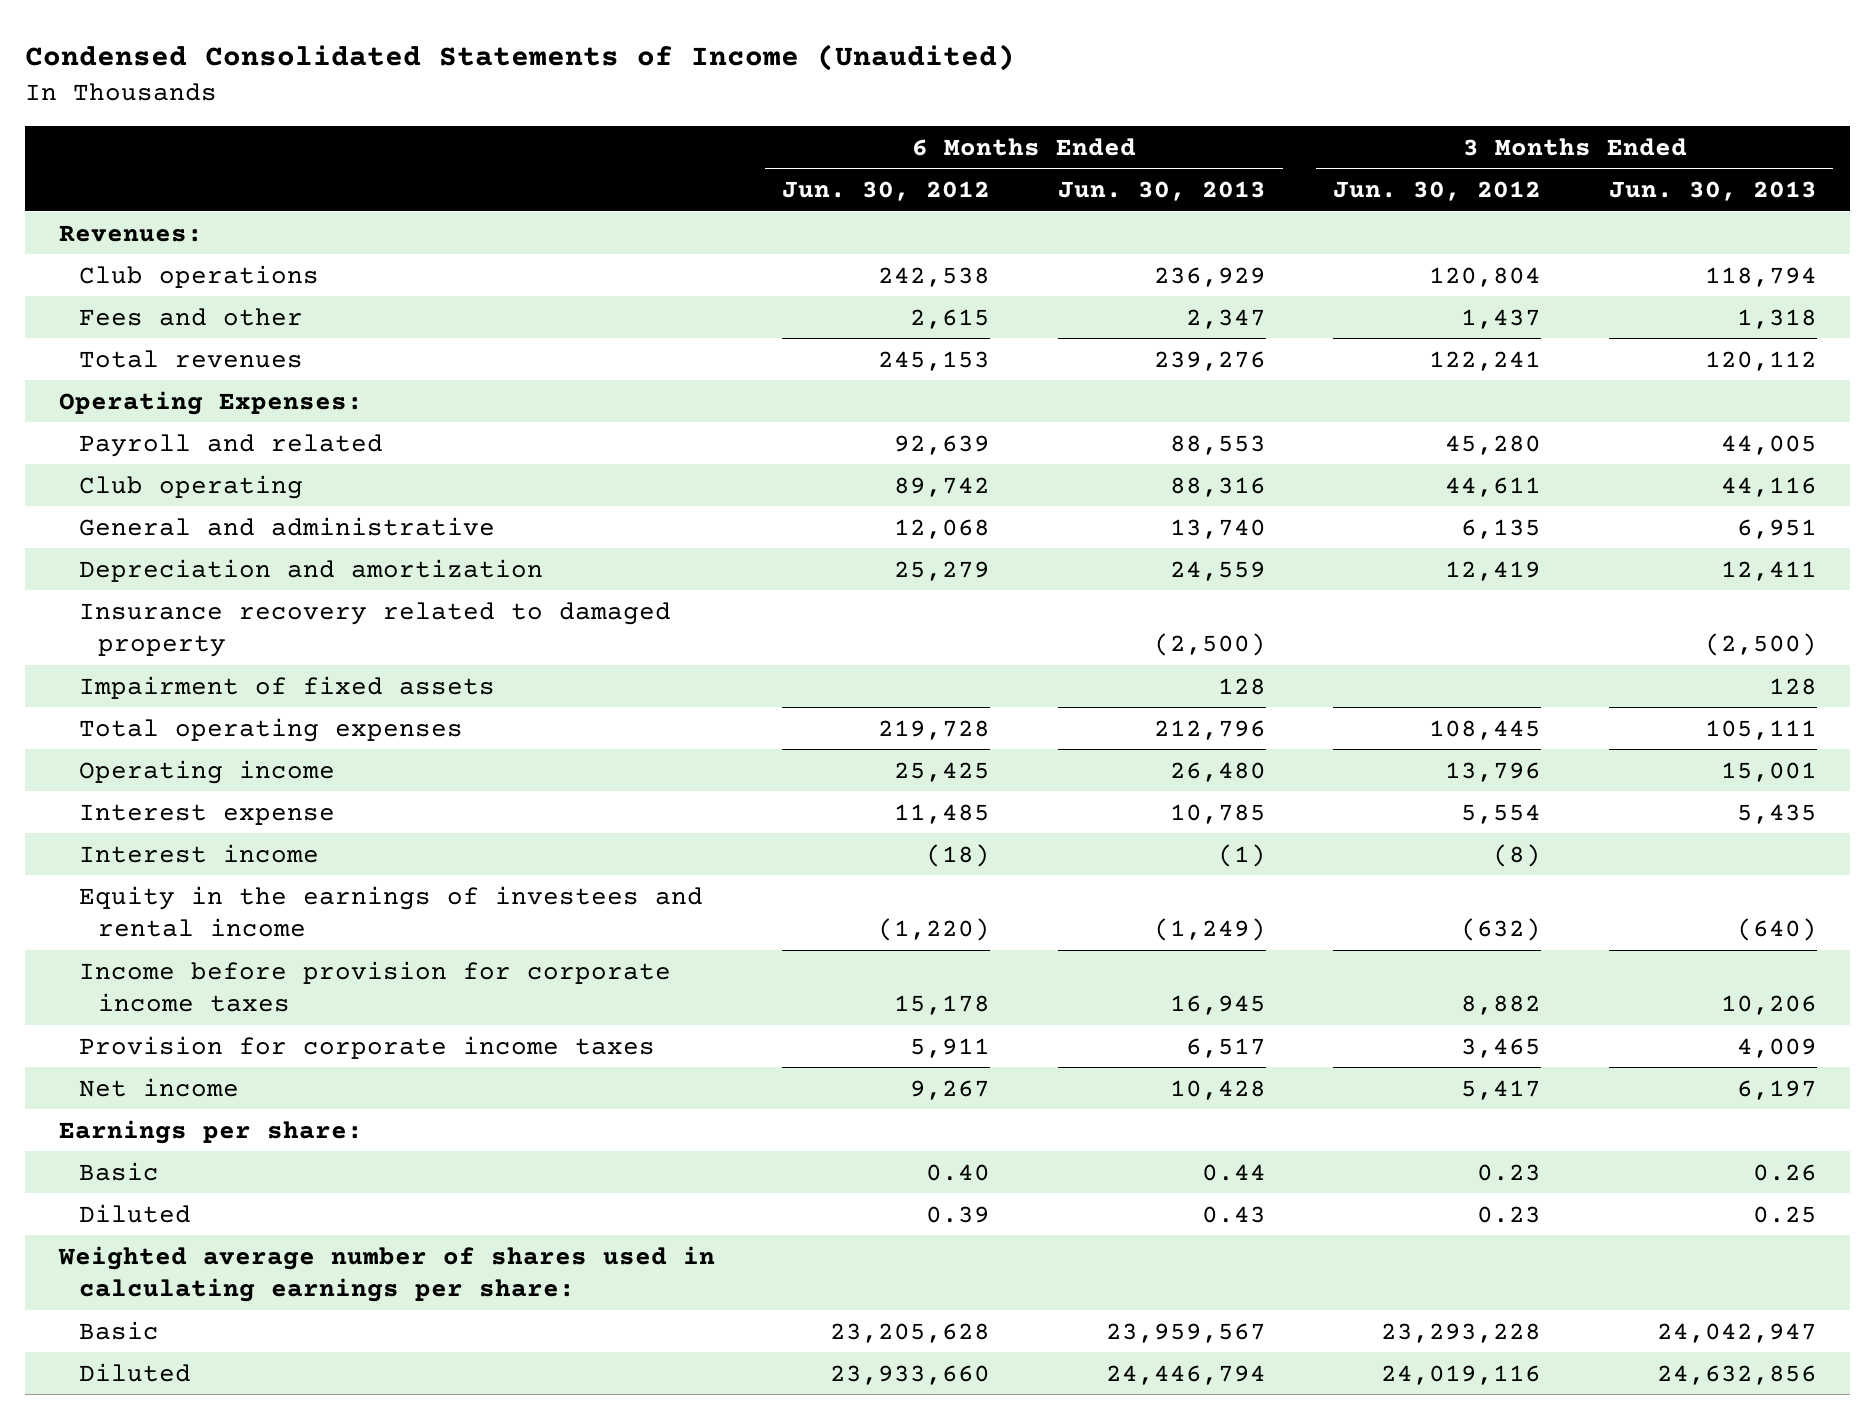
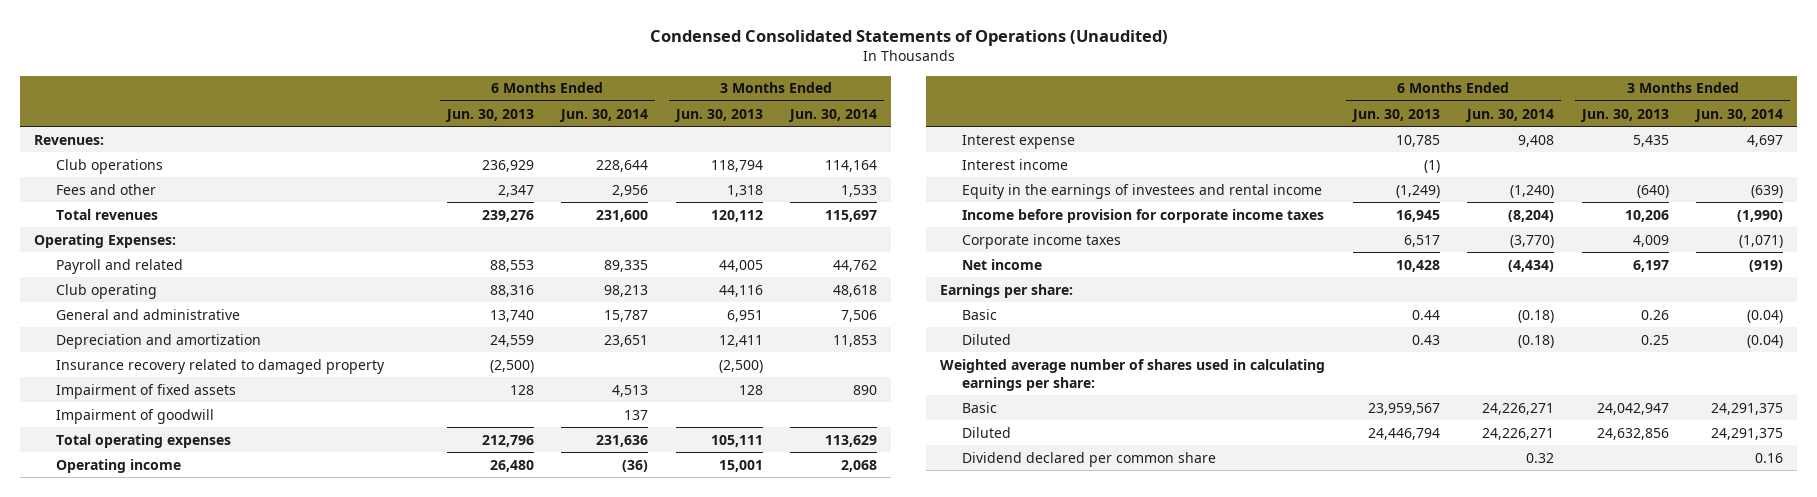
[25,44,1016,72] Condensed Consolidated Statements of Income (Unaudited) -> [649,30,1168,47] Condensed Consolidated Statements of Operations (Unaudited)
[782,181,991,202] Jun. 30, 2012 -> none
[1333,181,1542,202] Jun. 30, 2012 -> none
none -> [559,108,649,122] Jun. 30, 2014
none -> [788,108,878,122] Jun. 30, 2014
none -> [55,408,214,424] Impairment of goodwill
[78,1035,655,1059] Provision for corporate income taxes -> [962,233,1122,249] Corporate income taxes
none -> [962,451,1217,467] Dividend declared per common share

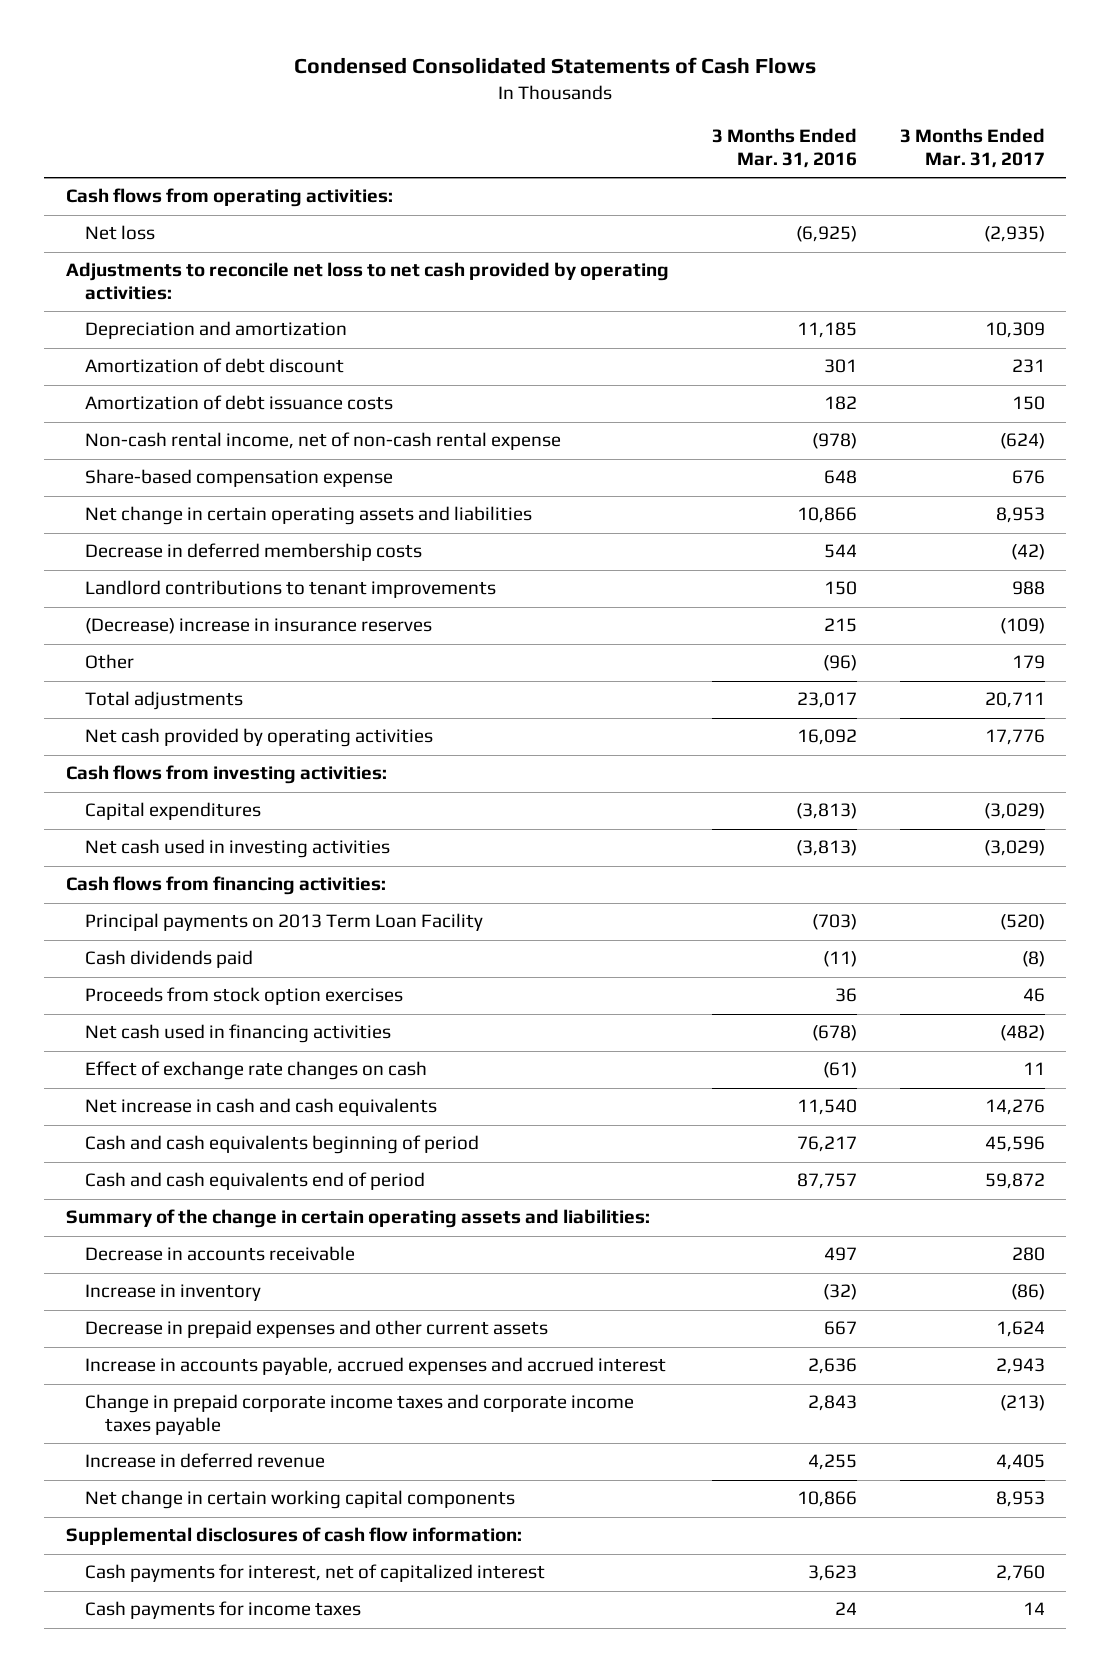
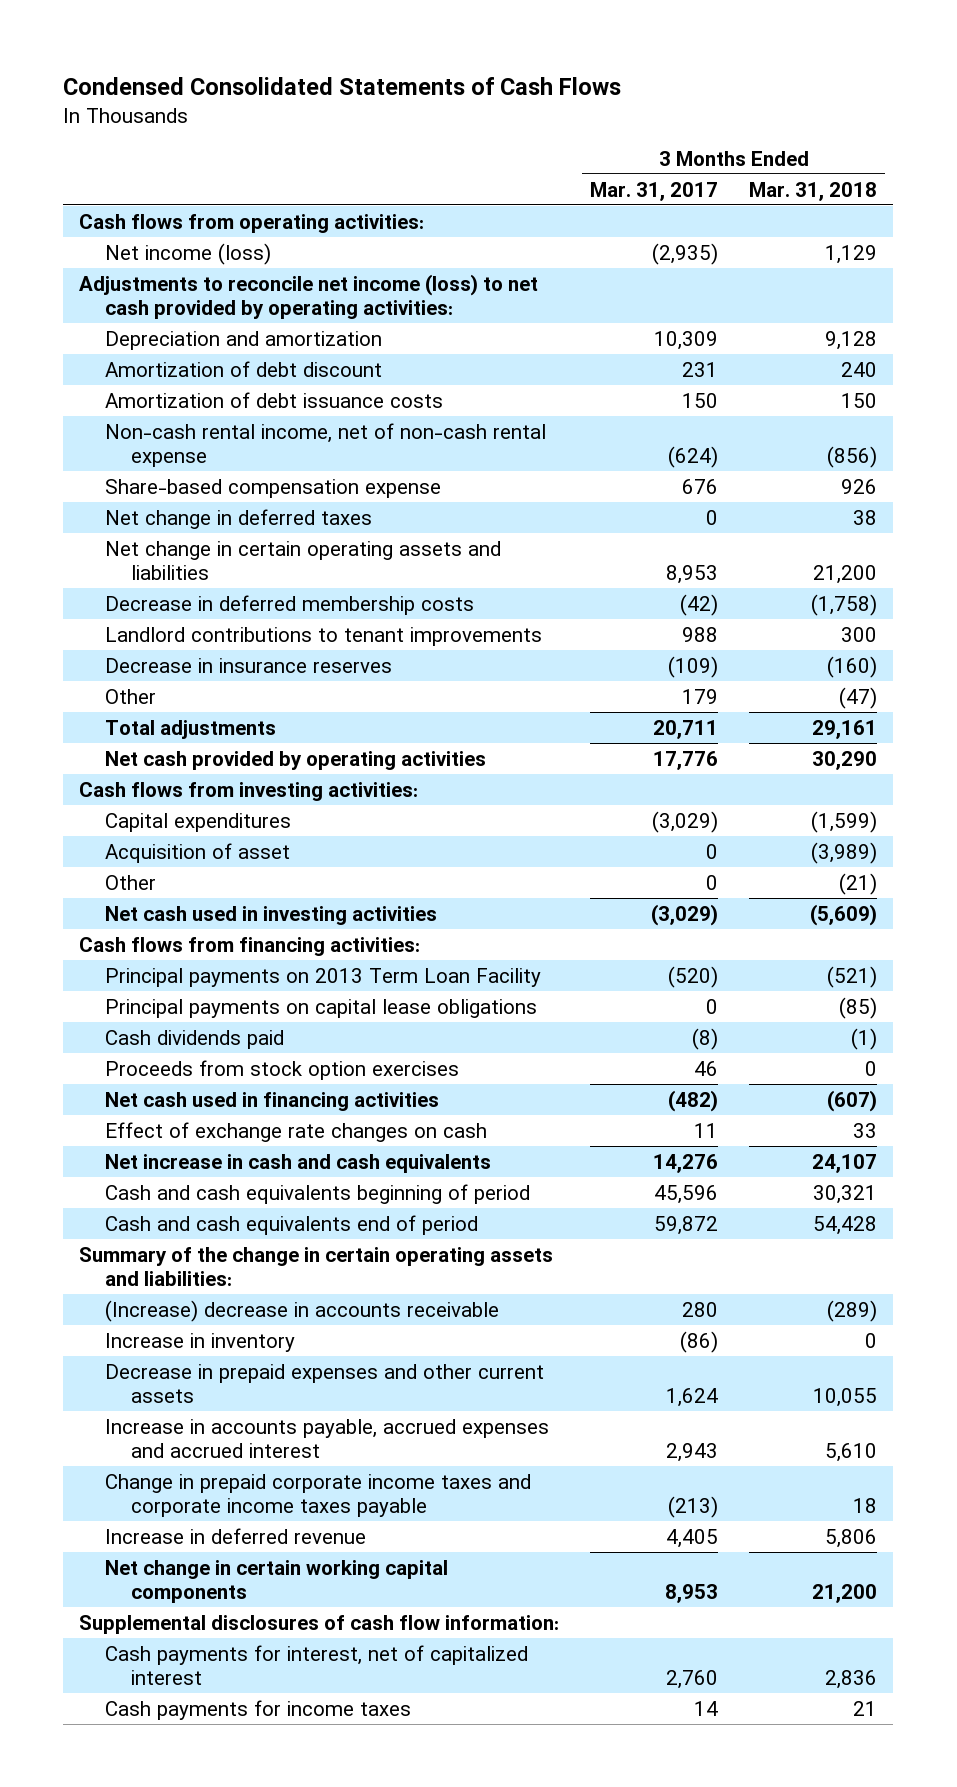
[711,128,857,168] 3 Months Ended Mar. 31, 2016 -> none
none -> [749,181,878,201] Mar. 31, 2018
[85,225,156,241] Net loss -> [104,242,271,265] Net income (loss)
[65,262,669,301] Adjustments to reconcile net loss to net cash provided by operating activities: -> [79,273,539,320] Adjustments to reconcile net income (loss) to net cash provided by operating activities:
none -> [104,508,372,529] Net change in deferred taxes
[85,618,433,635] (Decrease) increase in insurance reserves -> [104,657,392,673] Decrease in insurance reserves
none -> [104,842,290,863] Acquisition of asset
none -> [104,874,156,890] Other
none -> [104,998,537,1018] Principal payments on capital lease obligations
[85,1246,356,1262] Decrease in accounts receivable -> [104,1299,499,1322] (Increase) decrease in accounts receivable

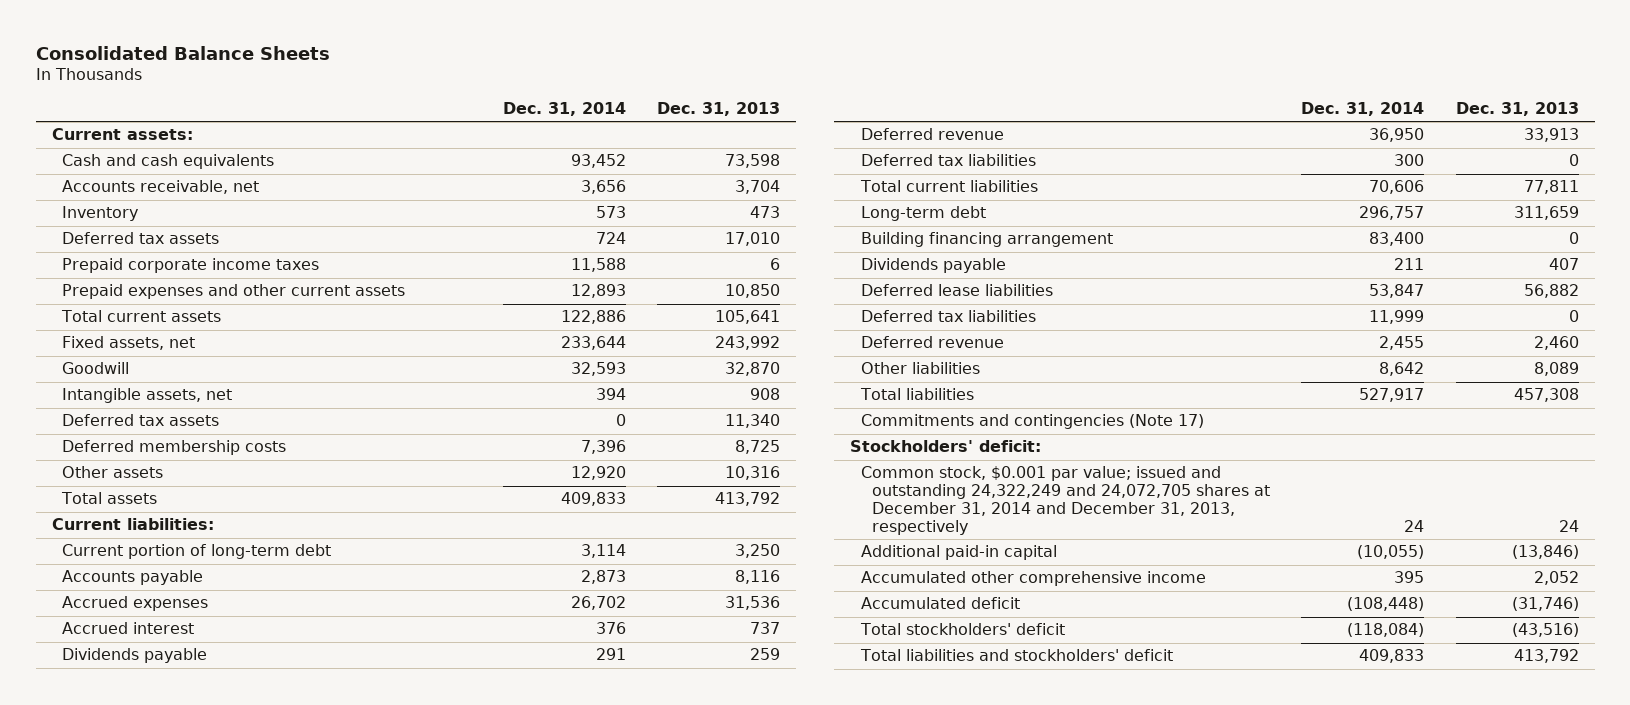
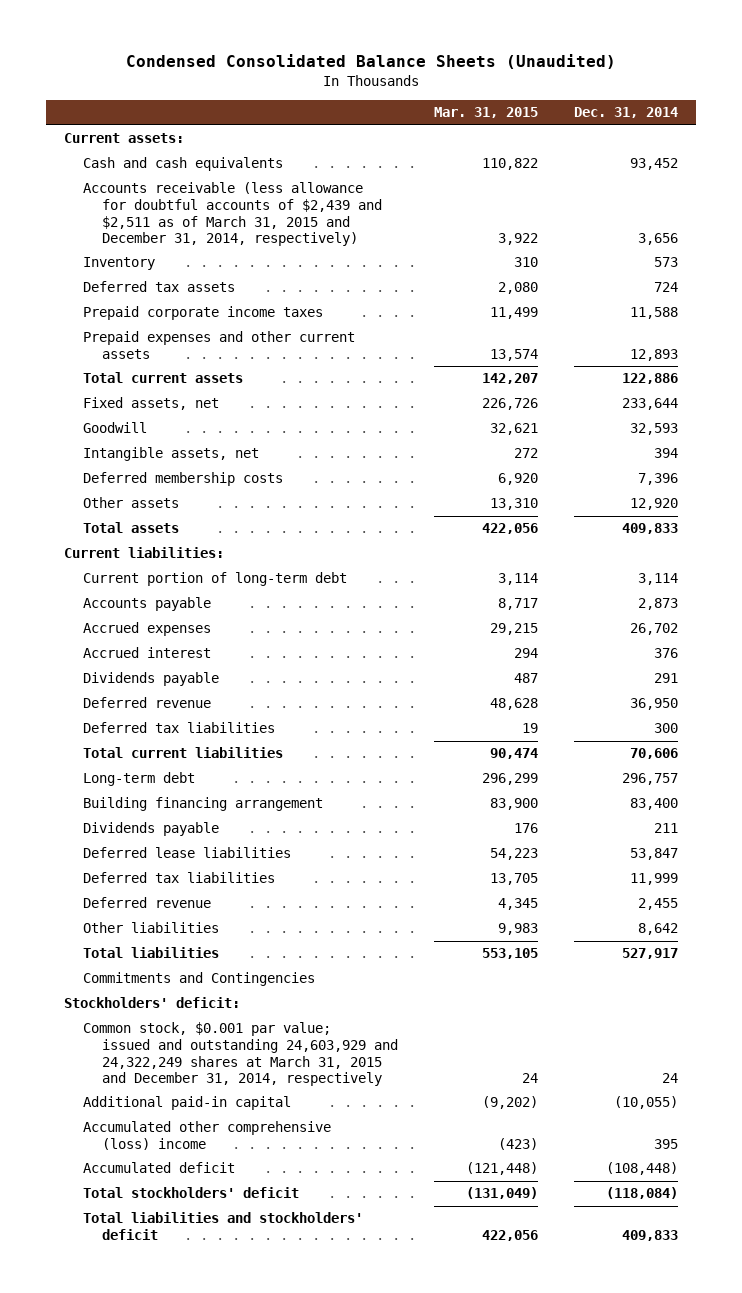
[35,45,330,60] Consolidated Balance Sheets -> [125,54,616,70] Condensed Consolidated Balance Sheets (Unaudited)
[657,101,781,116] Dec. 31, 2013 -> none
none -> [433,107,538,119] Mar. 31, 2015
[62,180,260,195] Accounts receivable, net -> [83,182,383,247] Accounts receivable (less allowance for doubtful accounts of $2,439 and $2,511 as of March 31, 2015 and December 31, 2014, respectively)
[62,414,220,427] Deferred tax assets -> none
[861,414,1205,430] Commitments and contingencies (Note 17) -> [83,972,316,987] Commitments and Contingencies
[861,466,1270,535] Common stock, $0.001 par value; issued and outstanding 24,322,249 and 24,072,705 shares at December 31, 2014 and December 31, 2013, respectively -> [83,1022,399,1087] Common stock, $0.001 par value; issued and outstanding 24,603,929 and 24,322,249 shares at March 31, 2015 and December 31, 2014, respectively
[861,571,1207,587] Accumulated other comprehensive income -> [83,1121,332,1150] Accumulated other comprehensive (loss) income

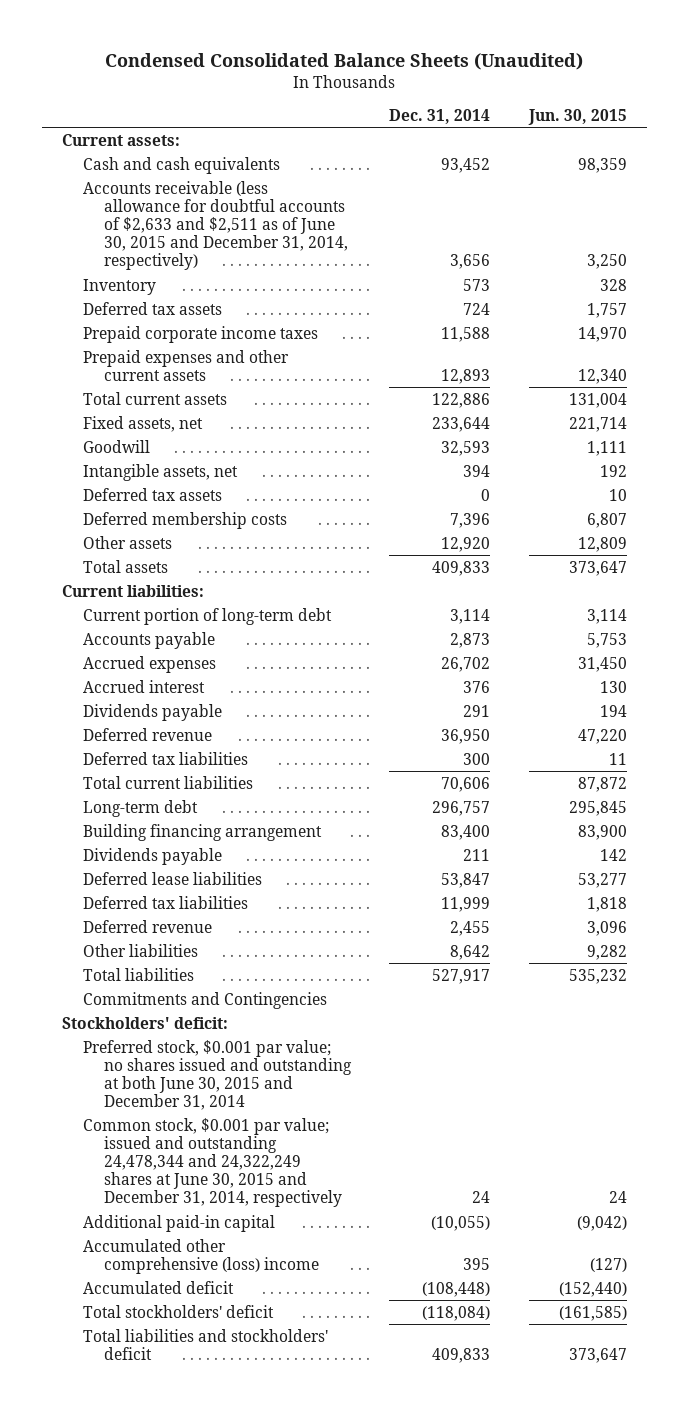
[433,107,538,119] Mar. 31, 2015 -> none
none -> [528,109,628,126] Jun. 30, 2015
[83,182,383,247] Accounts receivable (less allowance for doubtful accounts of $2,439 and $2,511 as of March 31, 2015 and December 31, 2014, respectively) -> [82,180,348,271] Accounts receivable (less allowance for doubtful accounts of $2,633 and $2,511 as of June 30, 2015 and December 31, 2014, respectively)
none -> [82,487,222,501] Deferred tax assets
none -> [82,1039,352,1111] Preferred stock, $0.001 par value; no shares issued and outstanding at both June 30, 2015 and December 31, 2014
[83,1022,399,1087] Common stock, $0.001 par value; issued and outstanding 24,603,929 and 24,322,249 shares at March 31, 2015 and December 31, 2014, respectively -> [82,1117,342,1208] Common stock, $0.001 par value; issued and outstanding 24,478,344 and 24,322,249 shares at June 30, 2015 and December 31, 2014, respectively

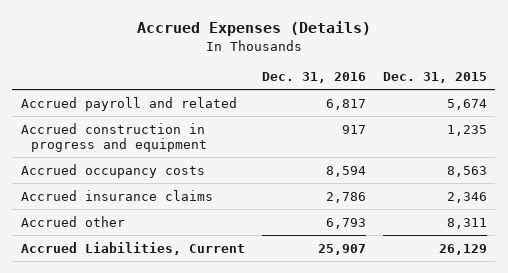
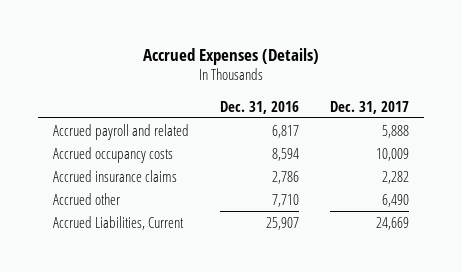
[382,72,487,84] Dec. 31, 2015 -> none
none -> [329,100,409,114] Dec. 31, 2017
[20,122,207,152] Accrued construction in progress and equipment -> none
[325,217,366,229] 6,793 -> [271,193,299,207] 7,710

